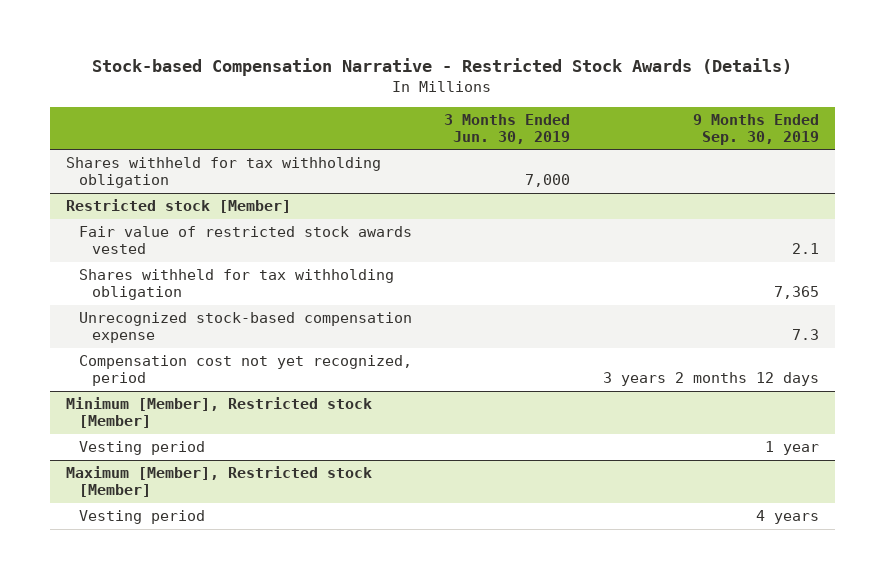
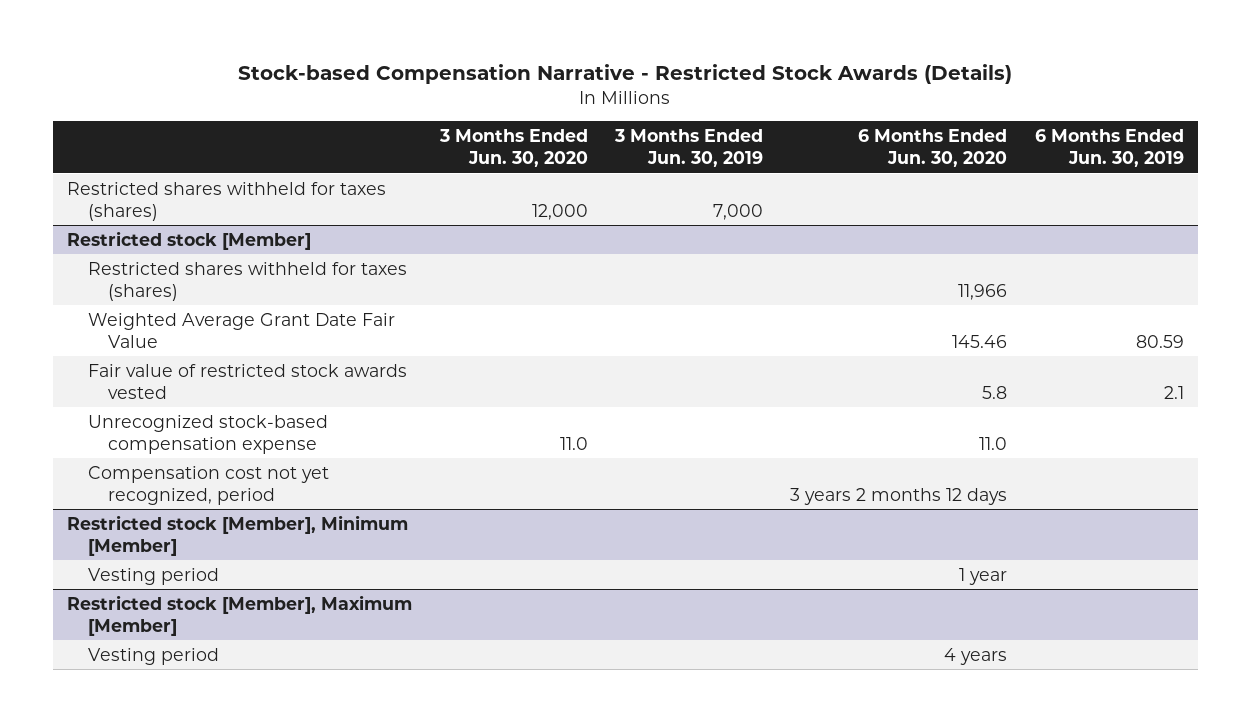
[692,113,819,145] 9 Months Ended Sep. 30, 2019 -> none
none -> [438,129,588,168] 3 Months Ended Jun. 30, 2020
none -> [858,129,1008,168] 6 Months Ended Jun. 30, 2020
none -> [1034,129,1184,168] 6 Months Ended Jun. 30, 2019
[65,157,381,189] Shares withheld for tax withholding obligation -> [67,181,387,221] Restricted shares withheld for taxes (shares)
none -> [87,261,407,301] Restricted shares withheld for taxes (shares)
none -> [87,312,395,348] Weighted Average Grant Date Fair Value
[79,269,395,301] Shares withheld for tax withholding obligation -> none
[65,397,372,429] Minimum [Member], Restricted stock [Member] -> [67,514,409,556] Restricted stock [Member], Minimum [Member]
[65,466,372,498] Maximum [Member], Restricted stock [Member] -> [67,594,413,636] Restricted stock [Member], Maximum [Member]

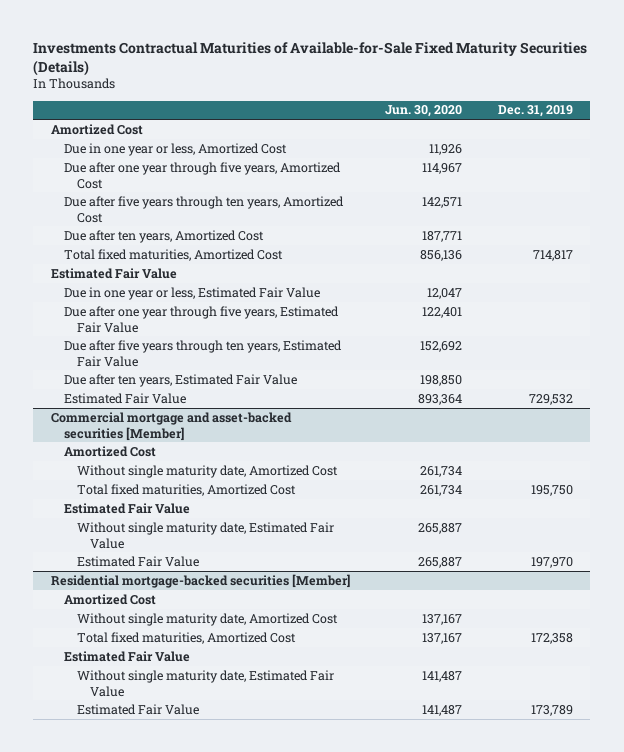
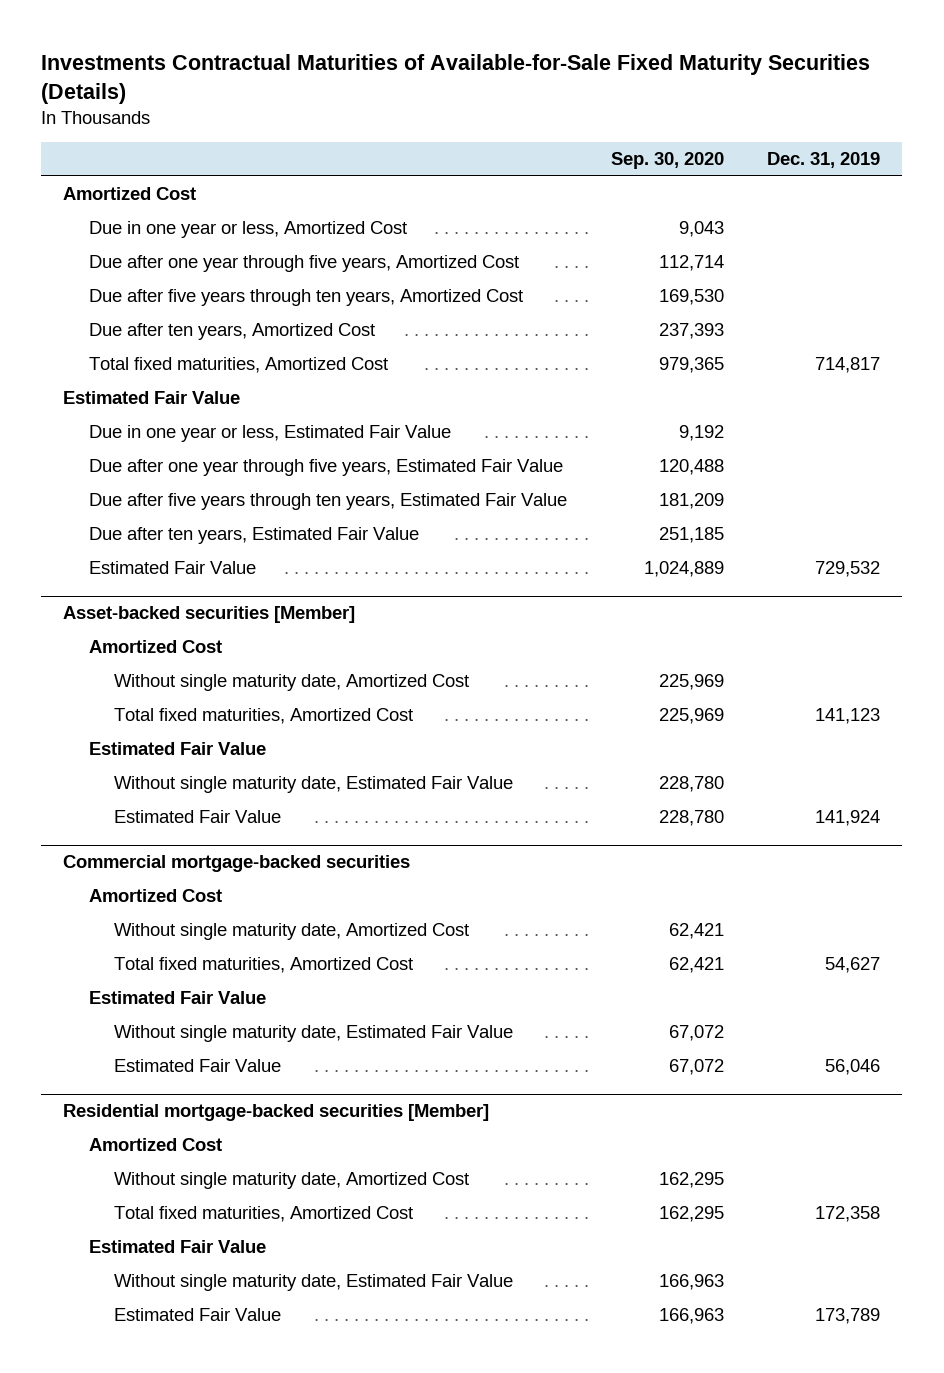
[385,105,463,118] Jun. 30, 2020 -> none
none -> [610,152,724,170] Sep. 30, 2020
[51,411,293,441] Commercial mortgage and asset-backed securities [Member] -> [63,606,356,624] Asset-backed securities [Member]
[530,484,573,496] 195,750 -> [815,708,881,725] 141,123
[530,556,573,568] 197,970 -> [815,810,881,827] 141,924
none -> [63,855,411,873] Commercial mortgage-backed securities
none -> [88,889,222,903] Amortized Cost
none -> [113,923,469,941] Without single maturity date, Amortized Cost
none -> [113,957,413,974] Total fixed maturities, Amortized Cost
none -> [88,991,266,1005] Estimated Fair Value
none -> [113,1025,513,1043] Without single maturity date, Estimated Fair Value
none -> [113,1059,281,1073] Estimated Fair Value

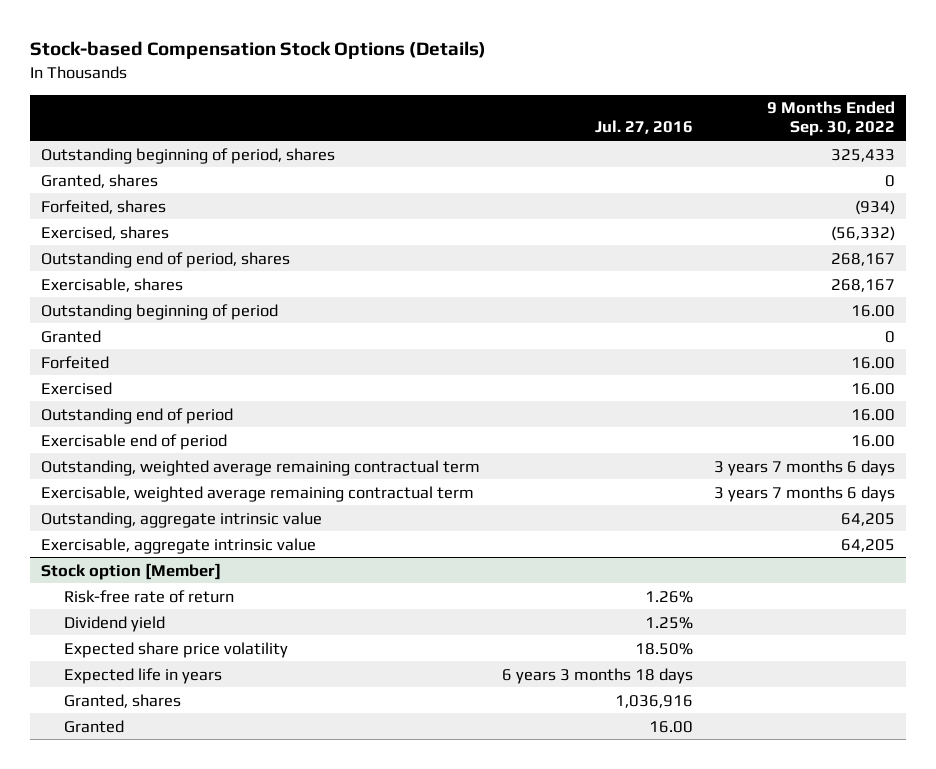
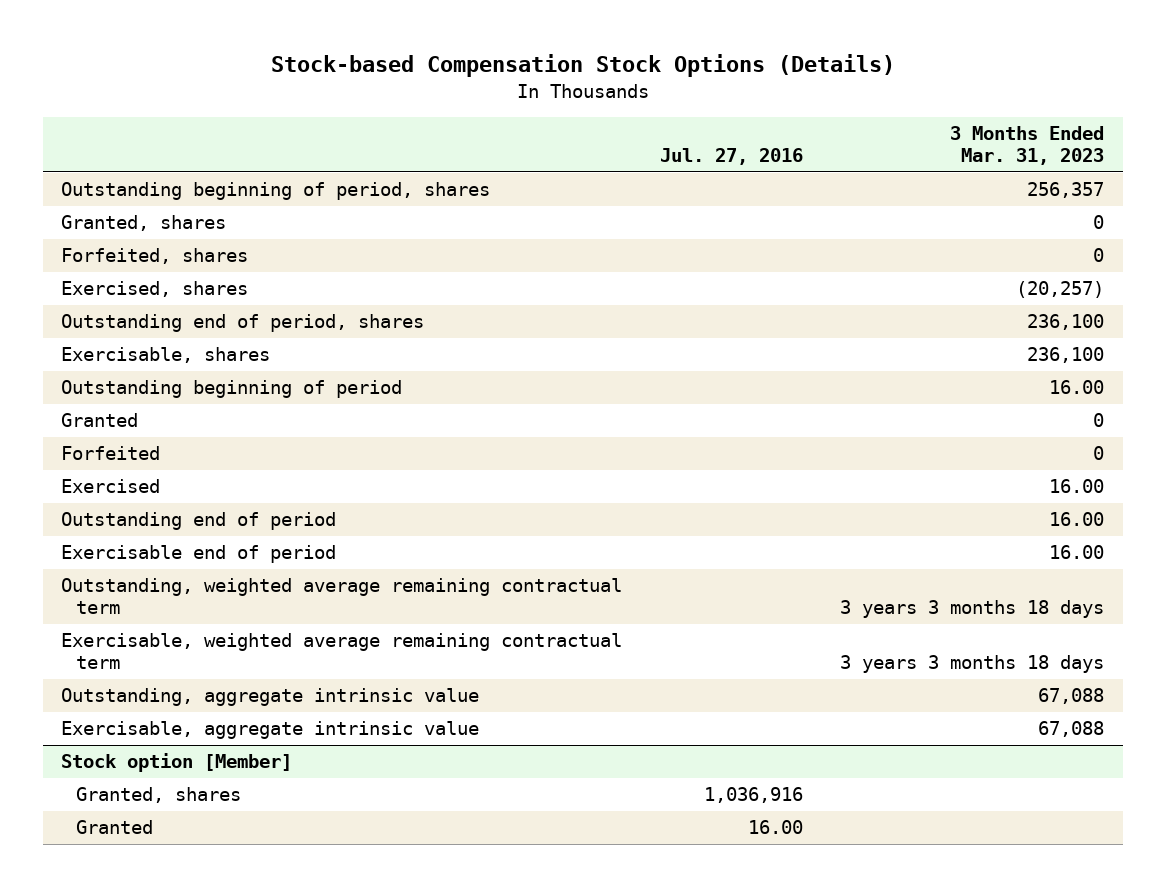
[767,101,896,137] 9 Months Ended Sep. 30, 2022 -> none
none -> [949,126,1104,166] 3 Months Ended Mar. 31, 2023
[63,589,234,603] Risk-free rate of return -> none
[63,615,165,632] Dividend yield -> none
[63,641,288,658] Expected share price volatility -> none
[63,667,222,684] Expected life in years -> none

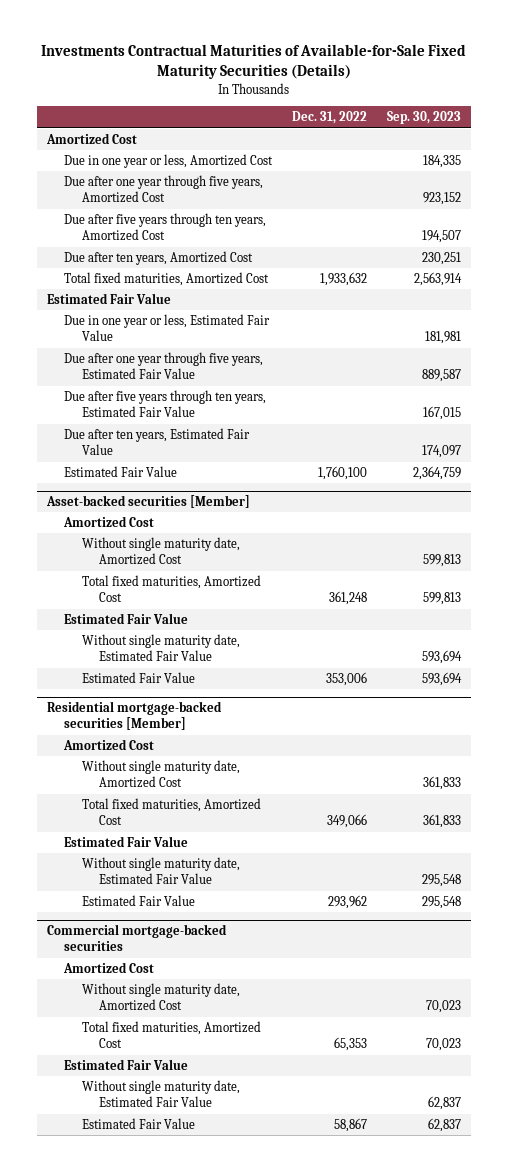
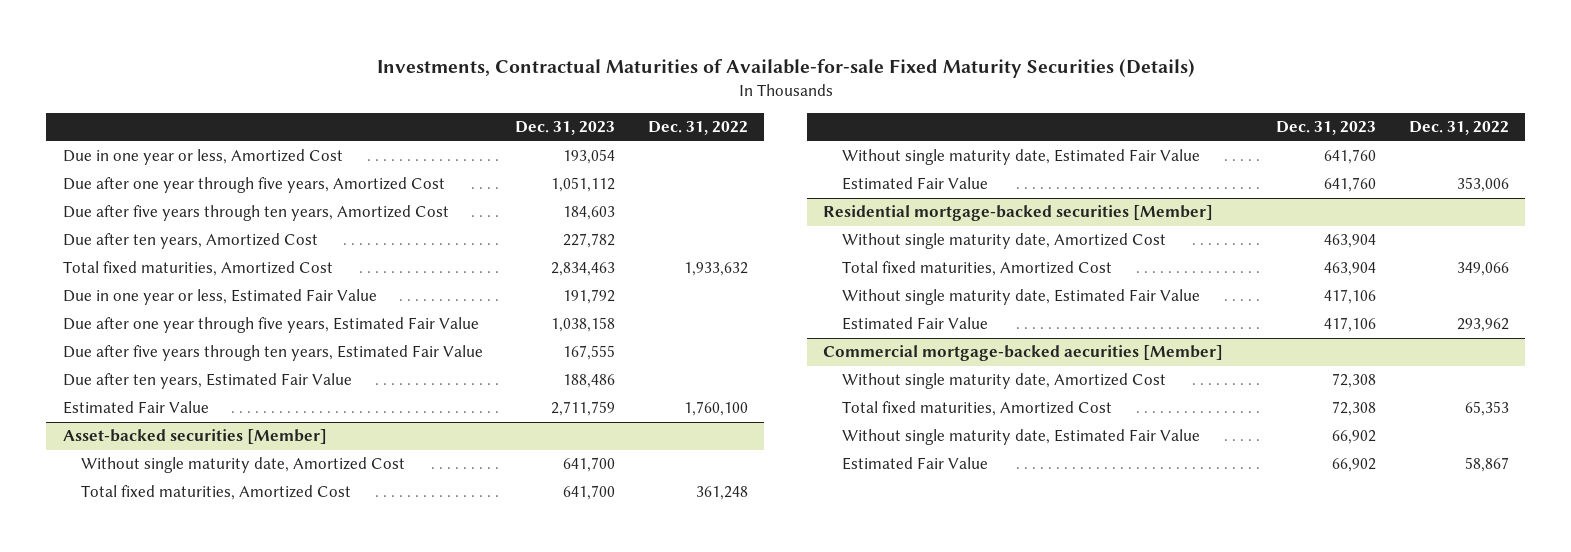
[40,44,466,80] Investments Contractual Maturities of Available-for-Sale Fixed Maturity Securities (Details) -> [376,58,1195,78] Investments, Contractual Maturities of Available-for-sale Fixed Maturity Securities (Details)
[386,111,461,125] Sep. 30, 2023 -> none
none -> [515,121,616,136] Dec. 31, 2023
[45,133,137,145] Amortized Cost -> none
[46,293,171,305] Estimated Fair Value -> none
[63,516,155,528] Amortized Cost -> none
[64,613,189,625] Estimated Fair Value -> none
[63,739,155,751] Amortized Cost -> none
[64,836,189,848] Estimated Fair Value -> none
[63,962,155,974] Amortized Cost -> none
[46,924,227,952] Commercial mortgage-backed securities -> [823,345,1224,362] Commercial mortgage-backed aecurities [Member]
[64,1059,189,1071] Estimated Fair Value -> none

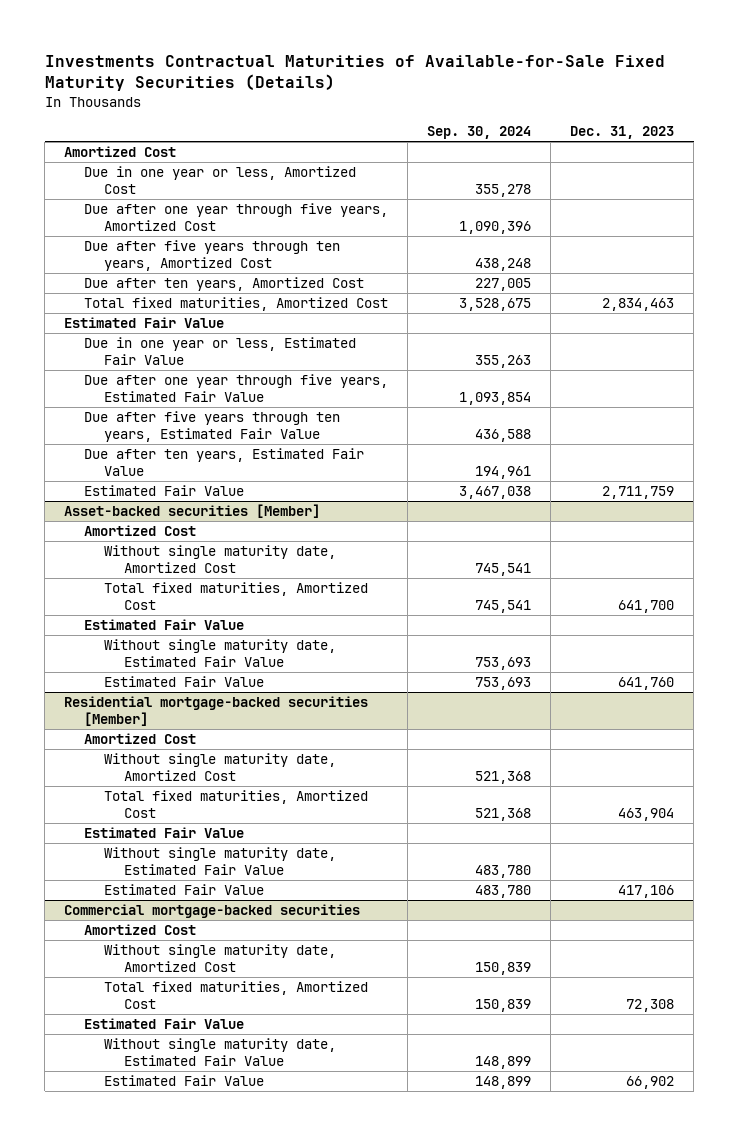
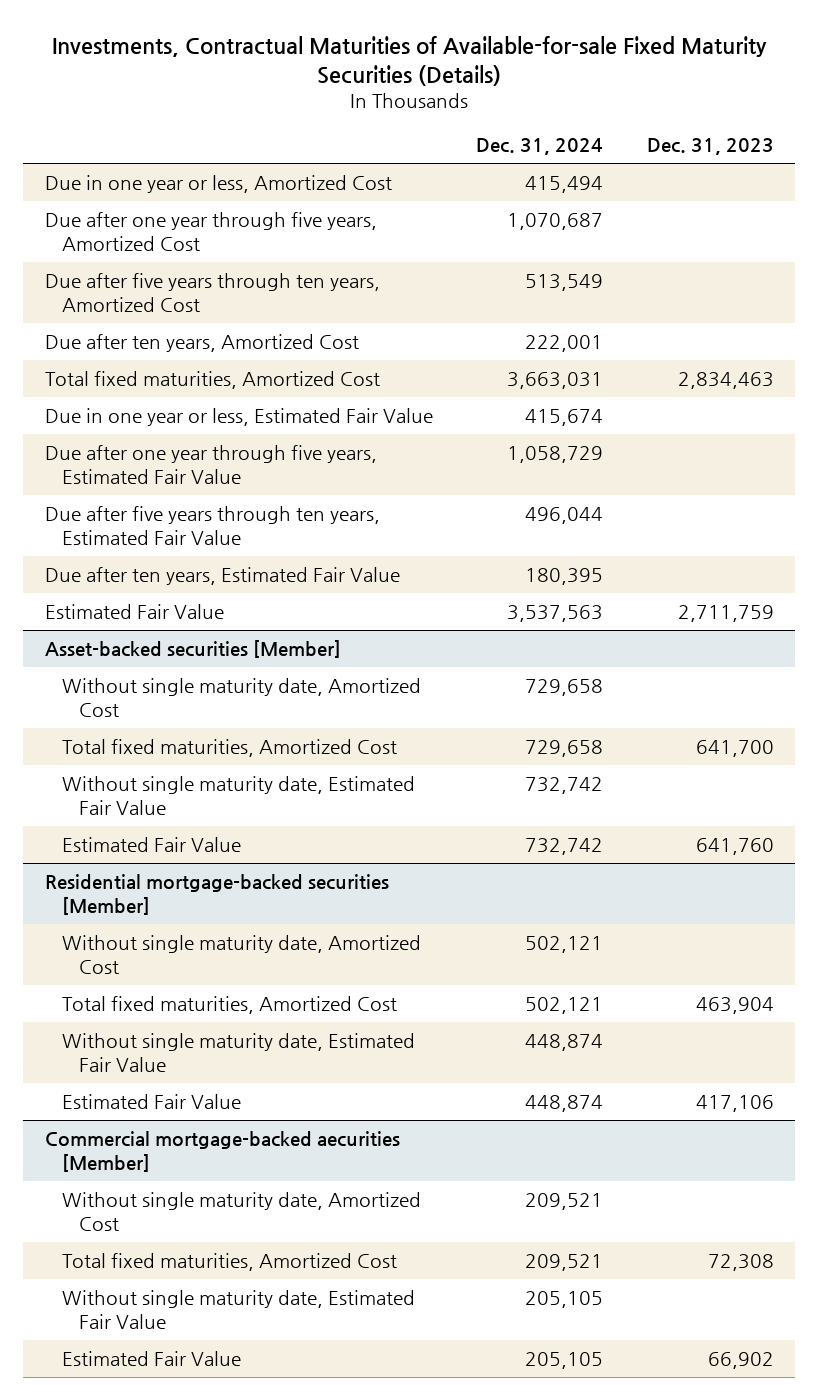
[44,54,665,92] Investments Contractual Maturities of Available-for-Sale Fixed Maturity Securities (Details) -> [52,35,768,86] Investments, Contractual Maturities of Available-for-sale Fixed Maturity Securities (Details)
[427,126,532,140] Sep. 30, 2024 -> none
none -> [476,138,604,156] Dec. 31, 2024
[64,146,177,158] Amortized Cost -> none
[64,317,225,329] Estimated Fair Value -> none
[84,525,197,537] Amortized Cost -> none
[84,619,245,631] Estimated Fair Value -> none
[84,733,197,745] Amortized Cost -> none
[84,827,245,839] Estimated Fair Value -> none
[84,924,197,936] Amortized Cost -> none
[64,904,361,919] Commercial mortgage-backed securities -> [45,1131,401,1173] Commercial mortgage-backed aecurities [Member]
[84,1018,245,1030] Estimated Fair Value -> none

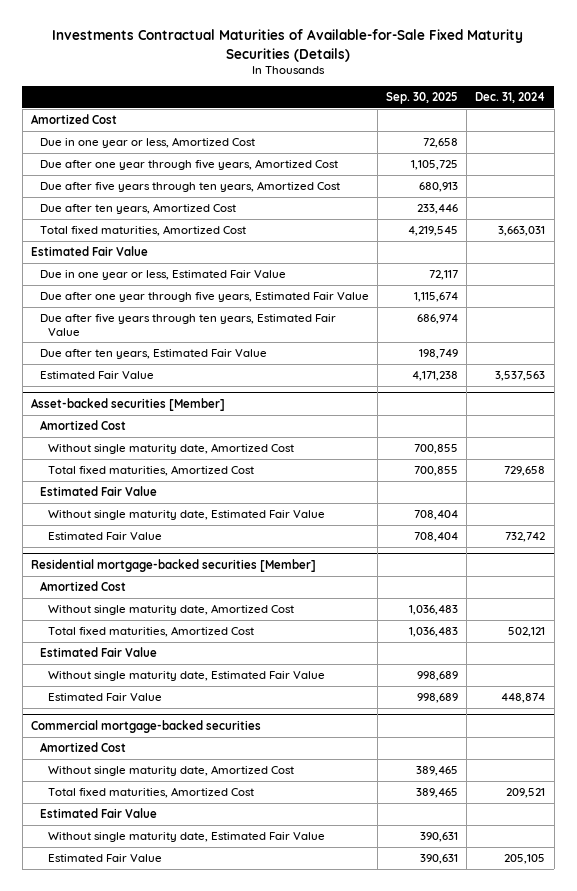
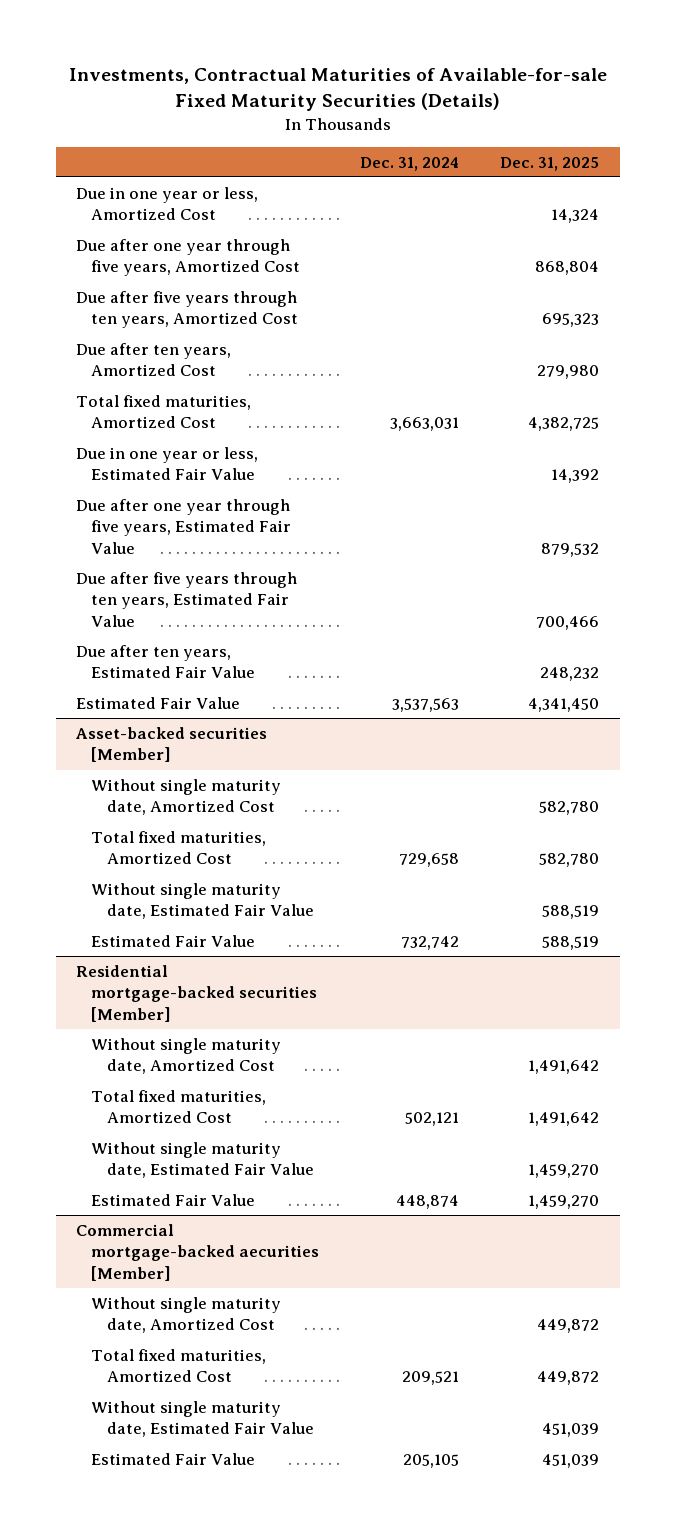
[52,29,524,62] Investments Contractual Maturities of Available-for-Sale Fixed Maturity Securities (Details) -> [68,68,607,112] Investments, Contractual Maturities of Available-for-sale Fixed Maturity Securities (Details)
[386,91,459,104] Sep. 30, 2025 -> none
none -> [500,156,600,171] Dec. 31, 2025
[31,113,118,124] Amortized Cost -> none
[31,245,149,256] Estimated Fair Value -> none
[39,419,126,430] Amortized Cost -> none
[39,485,157,496] Estimated Fair Value -> none
[39,580,126,591] Amortized Cost -> none
[39,646,157,657] Estimated Fair Value -> none
[39,741,126,752] Amortized Cost -> none
[31,719,262,733] Commercial mortgage-backed securities -> [75,1223,320,1282] Commercial mortgage-backed aecurities [Member]
[39,807,157,818] Estimated Fair Value -> none

